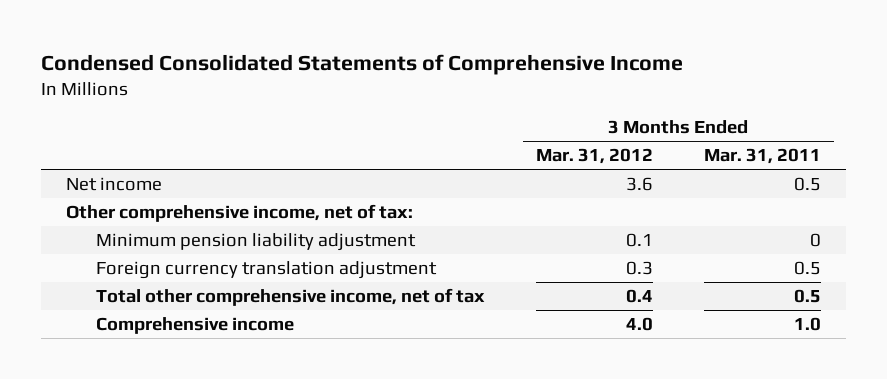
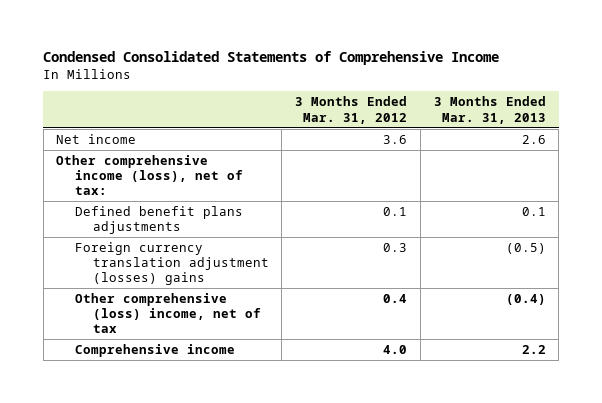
[703,148,821,165] Mar. 31, 2011 -> none
none -> [433,96,546,124] 3 Months Ended Mar. 31, 2013
[66,204,414,223] Other comprehensive income, net of tax: -> [56,154,243,196] Other comprehensive income (loss), net of tax:
[95,233,416,252] Minimum pension liability adjustment -> [74,205,243,235] Defined benefit plans adjustments
[95,261,437,280] Foreign currency translation adjustment -> [74,241,269,286] Foreign currency translation adjustment (losses) gains
[95,288,485,307] Total other comprehensive income, net of tax -> [74,292,261,334] Other comprehensive (loss) income, net of tax

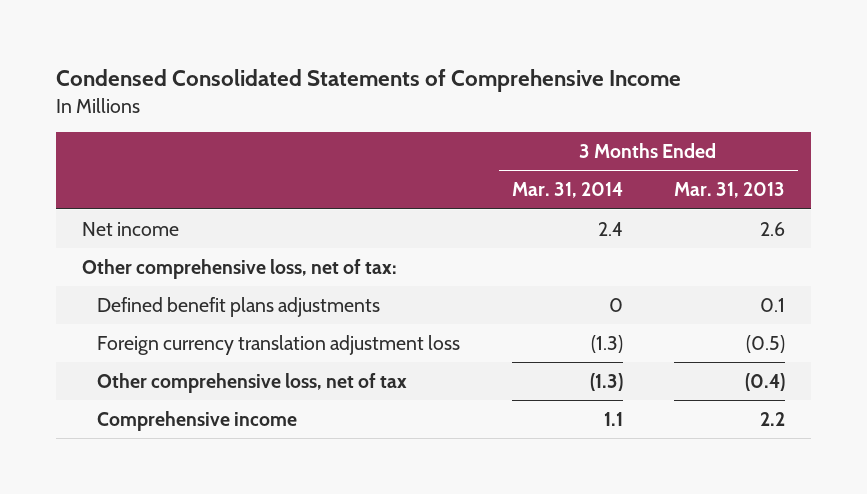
[295,96,408,124] 3 Months Ended Mar. 31, 2012 -> none
none -> [511,182,623,199] Mar. 31, 2014
[56,154,243,196] Other comprehensive income (loss), net of tax: -> [81,258,397,279] Other comprehensive loss, net of tax:
[74,241,269,286] Foreign currency translation adjustment (losses) gains -> [96,334,460,355] Foreign currency translation adjustment loss
[74,292,261,334] Other comprehensive (loss) income, net of tax -> [96,372,407,393] Other comprehensive loss, net of tax

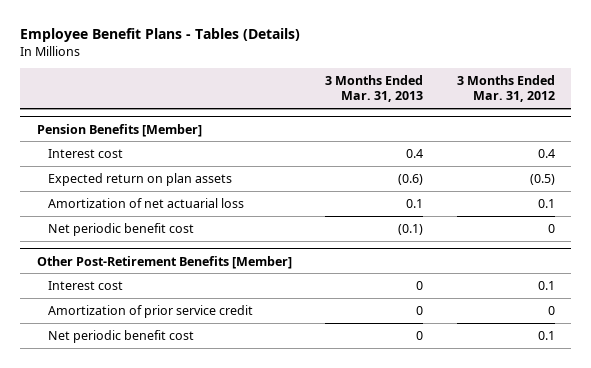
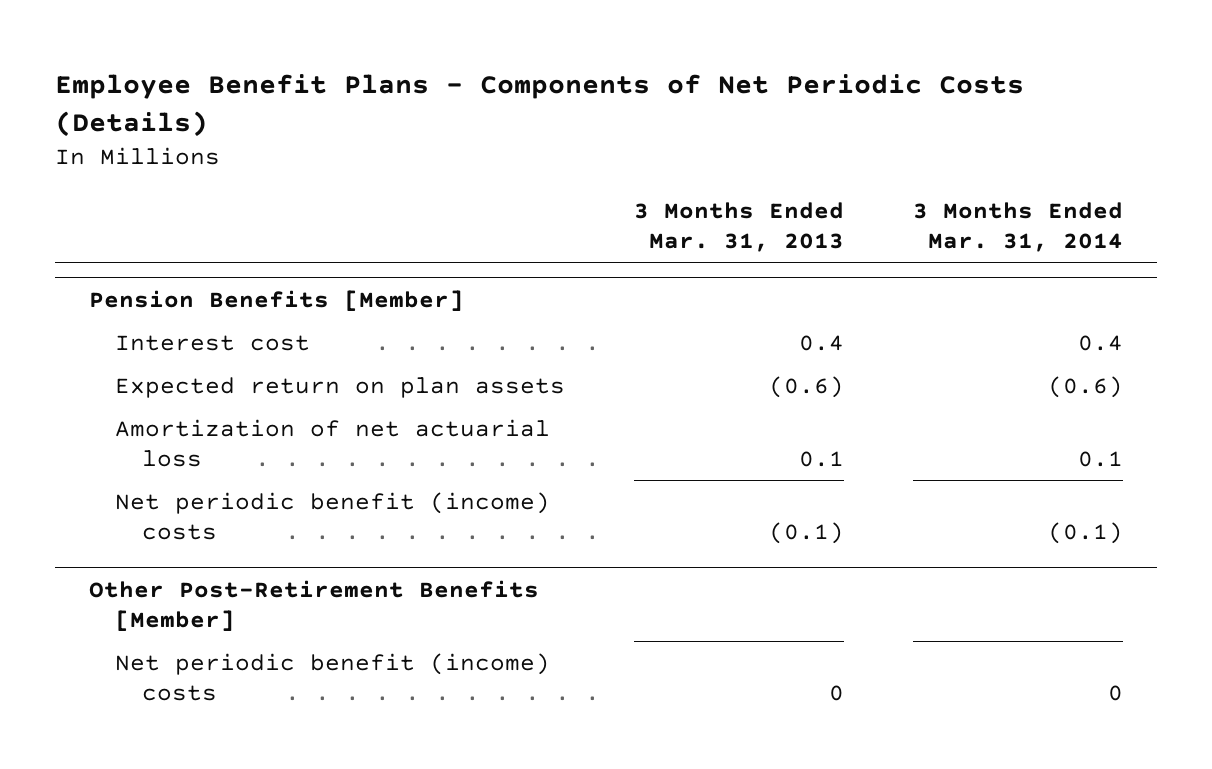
[19,28,300,43] Employee Benefit Plans - Tables (Details) -> [54,73,1024,138] Employee Benefit Plans - Components of Net Periodic Costs (Details)
[456,74,555,103] 3 Months Ended Mar. 31, 2012 -> none
none -> [912,201,1123,252] 3 Months Ended Mar. 31, 2014
[48,222,195,236] Net periodic benefit cost -> [115,491,551,540] Net periodic benefit (income) costs
[48,280,124,290] Interest cost -> none
[48,304,254,318] Amortization of prior service credit -> none
[48,329,195,343] Net periodic benefit cost -> [115,652,551,701] Net periodic benefit (income) costs

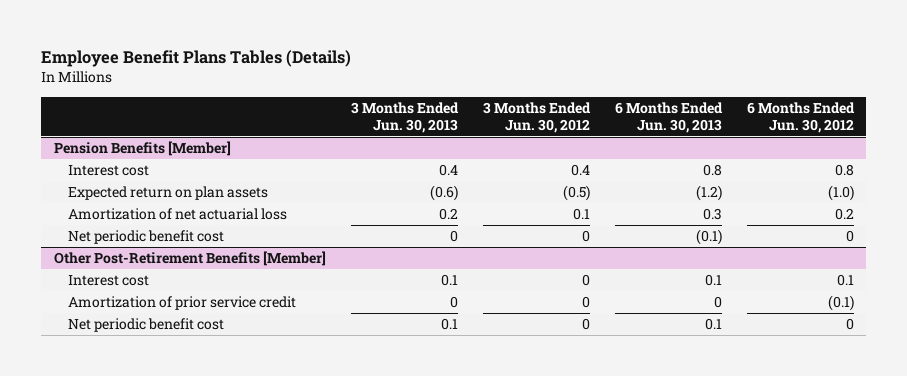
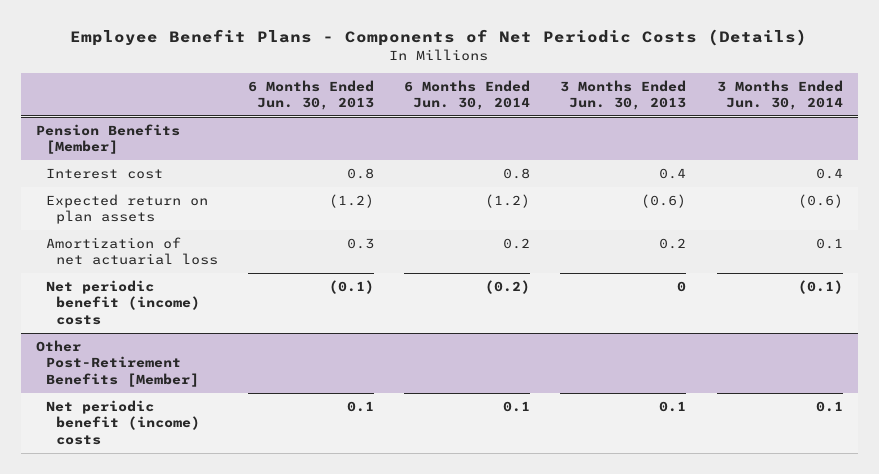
[41,50,352,68] Employee Benefit Plans Tables (Details) -> [70,28,808,46] Employee Benefit Plans - Components of Net Periodic Costs (Details)
[482,101,591,133] 3 Months Ended Jun. 30, 2012 -> none
[746,101,855,133] 6 Months Ended Jun. 30, 2012 -> none
none -> [404,79,531,111] 6 Months Ended Jun. 30, 2014
none -> [716,79,843,111] 3 Months Ended Jun. 30, 2014
[68,230,225,245] Net periodic benefit cost -> [46,279,201,325] Net periodic benefit (income) costs
[68,275,150,287] Interest cost -> none
[68,296,297,311] Amortization of prior service credit -> none
[68,318,225,333] Net periodic benefit cost -> [46,399,201,445] Net periodic benefit (income) costs

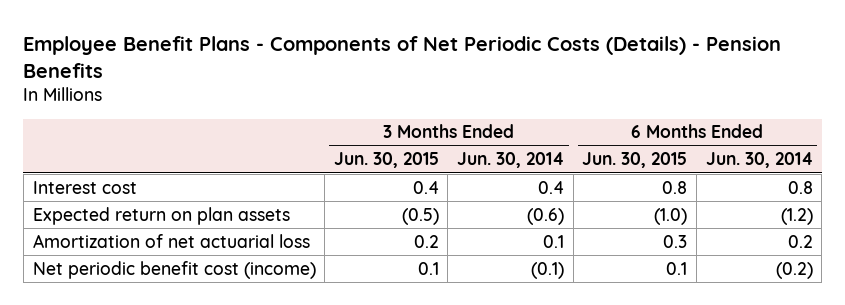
[70,28,808,46] Employee Benefit Plans - Components of Net Periodic Costs (Details) -> [23,35,782,78] Employee Benefit Plans - Components of Net Periodic Costs (Details) - Pension Benefits
[248,79,375,111] 6 Months Ended Jun. 30, 2013 -> none
[560,79,687,111] 3 Months Ended Jun. 30, 2013 -> none
none -> [333,152,439,169] Jun. 30, 2015
none -> [582,152,688,169] Jun. 30, 2015
[36,123,181,155] Pension Benefits [Member] -> none
[36,339,200,387] Other Post-Retirement Benefits [Member] -> none
[46,399,201,445] Net periodic benefit (income) costs -> none
[46,279,201,325] Net periodic benefit (income) costs -> [32,260,316,279] Net periodic benefit cost (income)

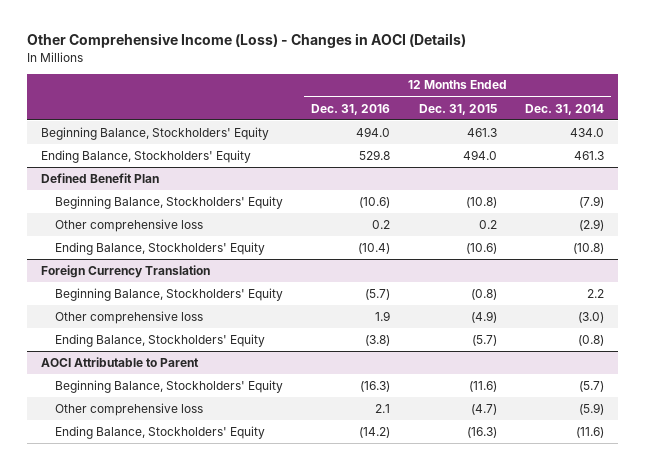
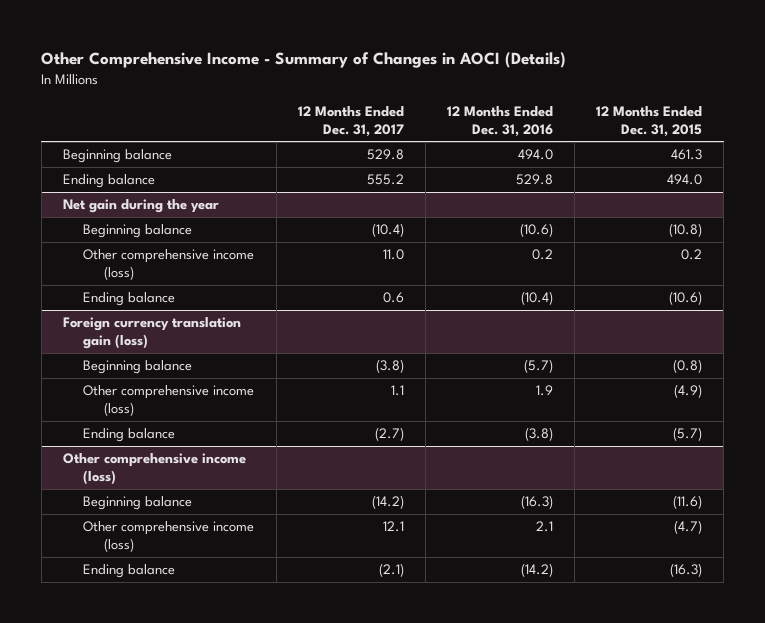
[26,33,466,49] Other Comprehensive Income (Loss) - Changes in AOCI (Details) -> [41,51,567,68] Other Comprehensive Income - Summary of Changes in AOCI (Details)
[524,103,604,115] Dec. 31, 2014 -> none
none -> [297,105,404,137] 12 Months Ended Dec. 31, 2017
[40,126,269,140] Beginning Balance, Stockholders' Equity -> [62,149,172,164] Beginning balance
[40,149,251,163] Ending Balance, Stockholders' Equity -> [62,174,155,189] Ending balance
[40,172,159,183] Defined Benefit Plan -> [62,199,219,214] Net gain during the year
[55,195,284,209] Beginning Balance, Stockholders' Equity -> [83,224,193,239] Beginning balance
[55,218,204,232] Other comprehensive loss -> [83,249,255,281] Other comprehensive income (loss)
[55,241,266,255] Ending Balance, Stockholders' Equity -> [83,292,176,307] Ending balance
[40,264,210,278] Foreign Currency Translation -> [62,317,241,350] Foreign currency translation gain (loss)
[55,287,284,301] Beginning Balance, Stockholders' Equity -> [83,360,193,375] Beginning balance
[55,310,204,324] Other comprehensive loss -> [83,385,255,417] Other comprehensive income (loss)
[55,333,266,347] Ending Balance, Stockholders' Equity -> [83,428,176,443] Ending balance
[40,356,199,367] AOCI Attributable to Parent -> [62,453,246,486] Other comprehensive income (loss)
[55,379,284,393] Beginning Balance, Stockholders' Equity -> [83,496,193,511] Beginning balance
[55,402,204,416] Other comprehensive loss -> [83,521,255,553] Other comprehensive income (loss)
[55,425,266,439] Ending Balance, Stockholders' Equity -> [83,564,176,579] Ending balance

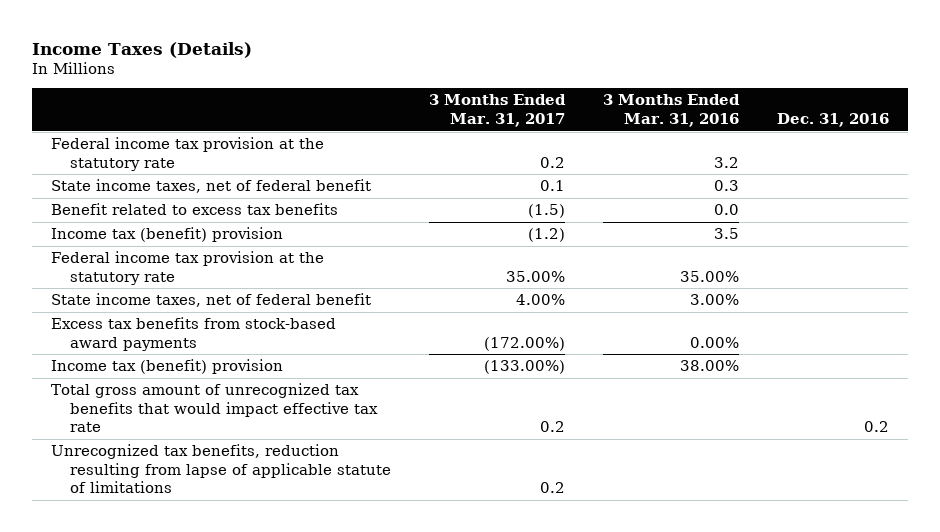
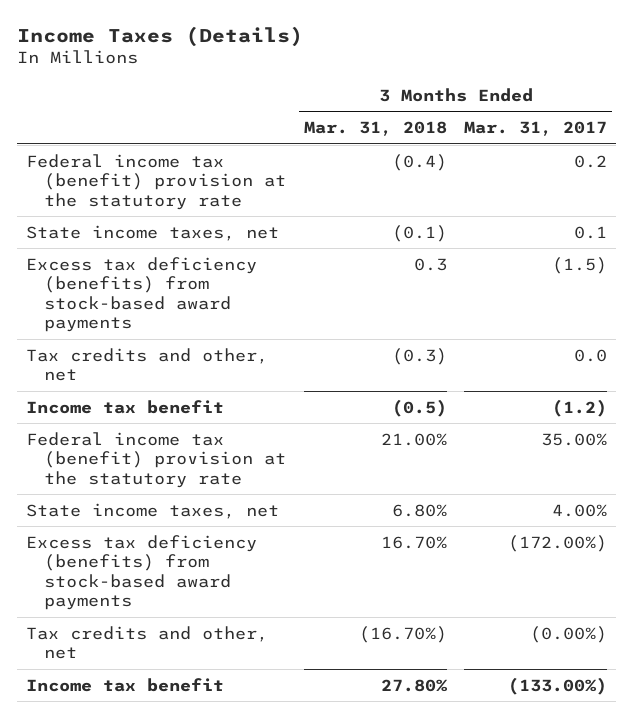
[602,94,740,127] 3 Months Ended Mar. 31, 2016 -> none
[776,112,889,127] Dec. 31, 2016 -> none
none -> [303,121,447,137] Mar. 31, 2018
[51,383,378,433] Total gross amount of unrecognized tax benefits that would impact effective tax rate -> none
[51,444,391,494] Unrecognized tax benefits, reduction resulting from lapse of applicable statute of limitations -> none
[51,137,325,171] Federal income tax provision at the statutory rate -> [25,153,287,210] Federal income tax (benefit) provision at the statutory rate
[51,179,372,194] State income taxes, net of federal benefit -> [25,224,279,241] State income taxes, net
[51,203,339,216] Benefit related to excess tax benefits -> [25,256,257,333] Excess tax deficiency (benefits) from stock-based award payments
none -> [25,347,268,382] Tax credits and other, net
[51,227,284,243] Income tax (benefit) provision -> [25,399,224,414] Income tax benefit
[51,251,325,285] Federal income tax provision at the statutory rate -> [25,431,287,488] Federal income tax (benefit) provision at the statutory rate
[51,293,372,308] State income taxes, net of federal benefit -> [25,502,279,519] State income taxes, net
[51,317,337,351] Excess tax benefits from stock-based award payments -> [25,534,257,611] Excess tax deficiency (benefits) from stock-based award payments
none -> [25,625,268,660] Tax credits and other, net
[51,359,284,375] Income tax (benefit) provision -> [25,677,224,692] Income tax benefit

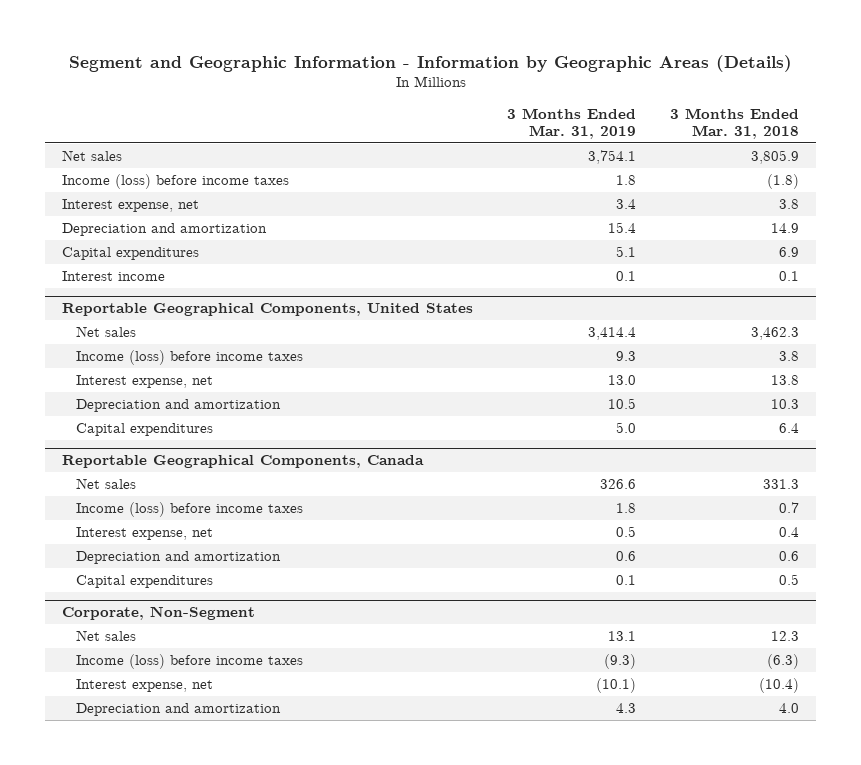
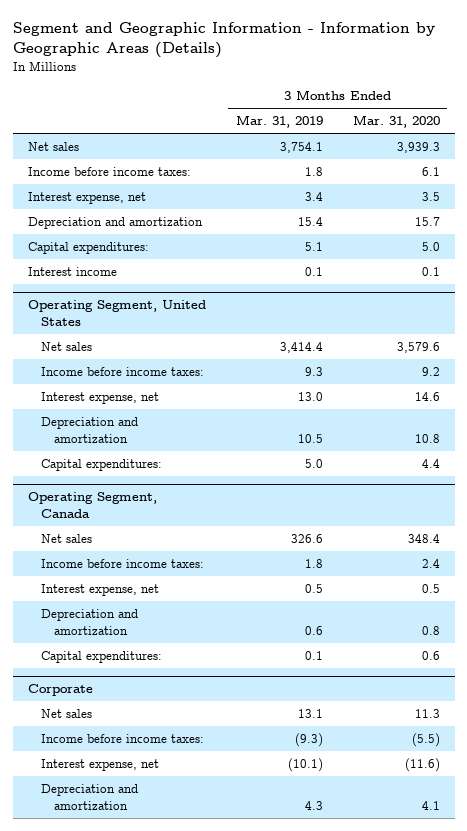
[669,107,799,139] 3 Months Ended Mar. 31, 2018 -> none
none -> [352,115,440,129] Mar. 31, 2020
[62,173,290,189] Income (loss) before income taxes -> [27,166,191,176] Income before income taxes:
[62,246,200,260] Capital expenditures -> [27,241,149,254] Capital expenditures:
[62,303,474,317] Reportable Geographical Components, United States -> none
none -> [27,300,206,327] Operating Segment, United States
[76,349,304,365] Income (loss) before income taxes -> [41,366,205,376] Income before income taxes:
[62,455,425,469] Reportable Geographical Components, Canada -> none
[76,422,214,436] Capital expenditures -> [41,458,163,471] Capital expenditures:
none -> [27,492,157,519] Operating Segment, Canada
[76,501,304,517] Income (loss) before income taxes -> [41,558,205,568] Income before income taxes:
[62,606,256,621] Corporate, Non-Segment -> none
[76,574,214,588] Capital expenditures -> [41,650,163,663] Capital expenditures:
none -> [27,684,93,697] Corporate
[76,653,304,669] Income (loss) before income taxes -> [41,733,205,743] Income before income taxes:

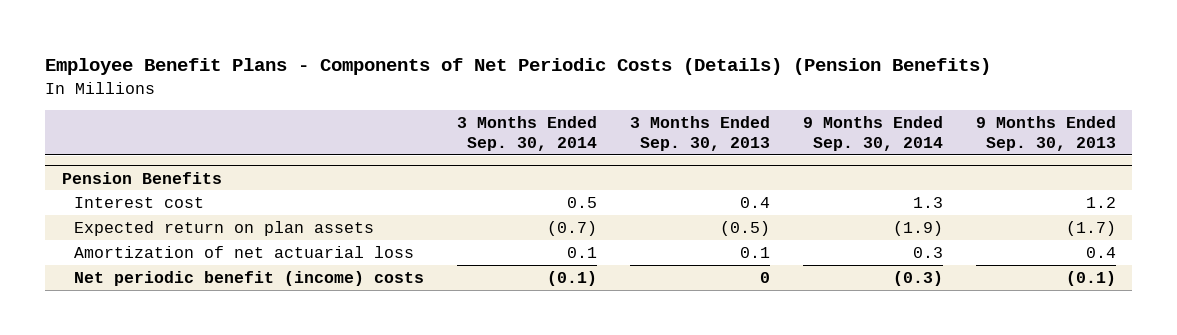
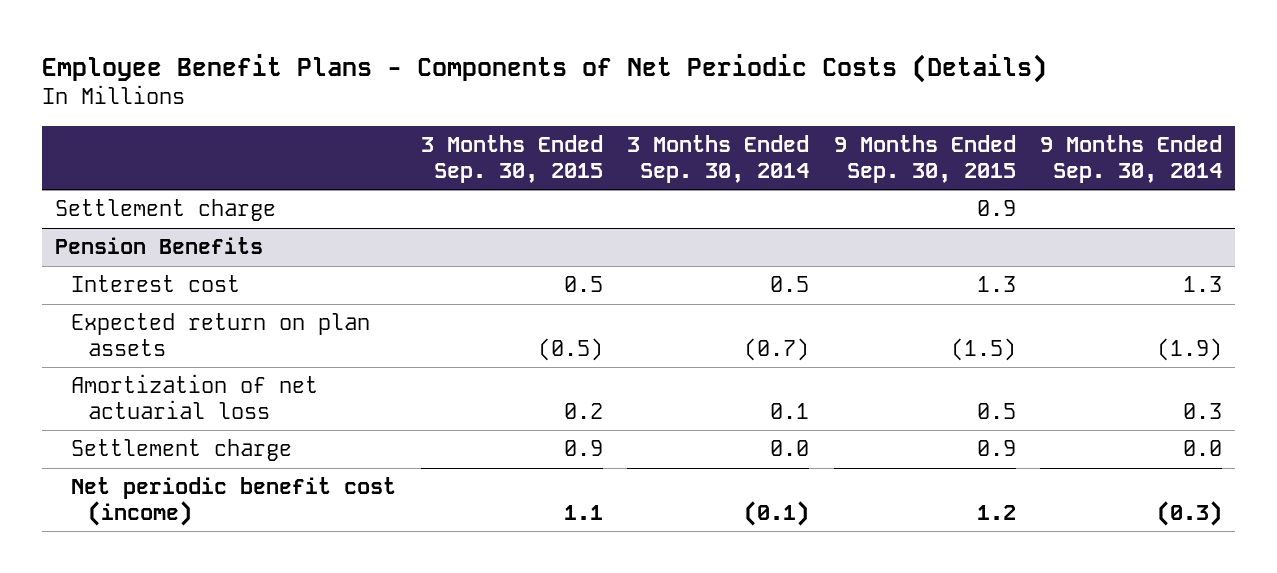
[45,58,992,76] Employee Benefit Plans - Components of Net Periodic Costs (Details) (Pension Benefits) -> [42,53,1048,83] Employee Benefit Plans - Components of Net Periodic Costs (Details)
[630,116,771,151] 3 Months Ended Sep. 30, 2013 -> none
[975,116,1116,151] 9 Months Ended Sep. 30, 2013 -> none
none -> [420,135,603,183] 3 Months Ended Sep. 30, 2015
none -> [833,135,1016,183] 9 Months Ended Sep. 30, 2015
none -> [54,199,276,222] Settlement charge
none -> [71,439,293,462] Settlement charge
[74,270,425,286] Net periodic benefit (income) costs -> [71,477,397,526] Net periodic benefit cost (income)

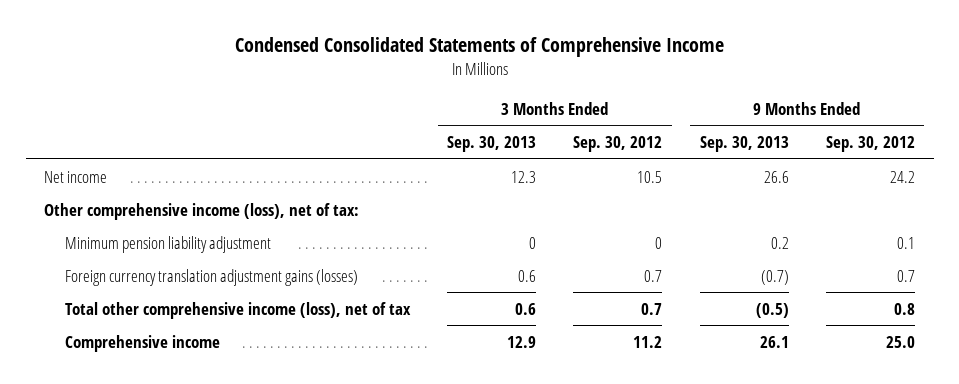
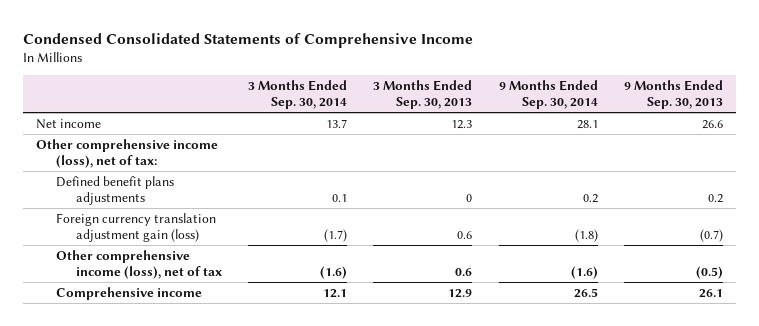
[573,136,663,153] Sep. 30, 2012 -> none
[826,136,916,153] Sep. 30, 2012 -> none
none -> [247,80,347,110] 3 Months Ended Sep. 30, 2014
none -> [498,80,598,110] 9 Months Ended Sep. 30, 2014
[64,235,271,253] Minimum pension liability adjustment -> [55,176,174,205] Defined benefit plans adjustments
[64,268,358,286] Foreign currency translation adjustment gains (losses) -> [55,213,216,242] Foreign currency translation adjustment gain (loss)
[64,301,411,319] Total other comprehensive income (loss), net of tax -> [55,250,222,279] Other comprehensive income (loss), net of tax

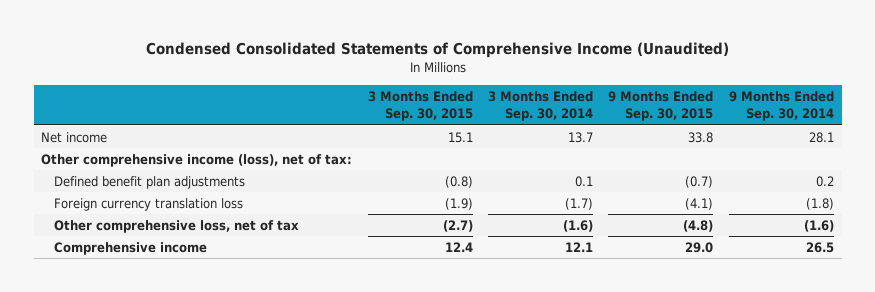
[22,32,473,48] Condensed Consolidated Statements of Comprehensive Income -> [145,42,729,59] Condensed Consolidated Statements of Comprehensive Income (Unaudited)
[373,80,473,110] 3 Months Ended Sep. 30, 2013 -> none
[623,80,723,110] 9 Months Ended Sep. 30, 2013 -> none
none -> [367,91,473,122] 3 Months Ended Sep. 30, 2015
none -> [608,91,714,122] 9 Months Ended Sep. 30, 2015
[55,176,174,205] Defined benefit plans adjustments -> [53,176,245,190] Defined benefit plan adjustments
[55,213,216,242] Foreign currency translation adjustment gain (loss) -> [53,198,243,212] Foreign currency translation loss
[55,250,222,279] Other comprehensive income (loss), net of tax -> [53,220,299,234] Other comprehensive loss, net of tax

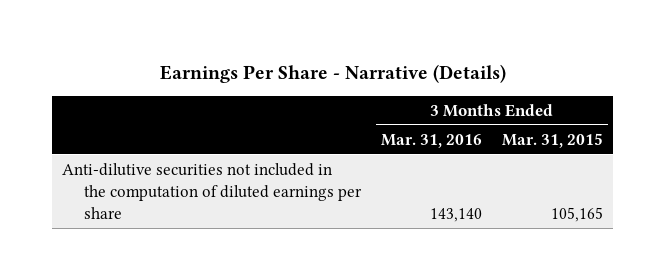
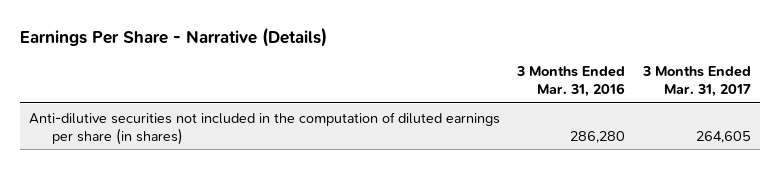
[502,132,604,148] Mar. 31, 2015 -> none
none -> [642,66,752,98] 3 Months Ended Mar. 31, 2017
[62,163,363,219] Anti-dilutive securities not included in the computation of diluted earnings per share -> [28,111,500,145] Anti-dilutive securities not included in the computation of diluted earnings per share (in shares)
[430,207,483,222] 143,140 -> [570,130,626,143] 286,280

